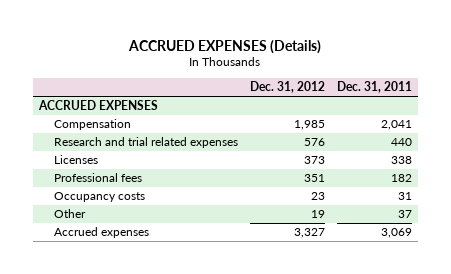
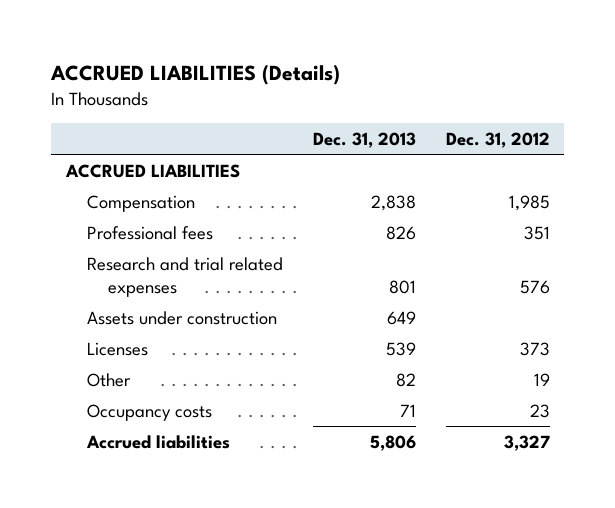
[128,39,322,54] ACCRUED EXPENSES (Details) -> [49,63,340,85] ACCRUED LIABILITIES (Details)
[336,81,412,94] Dec. 31, 2011 -> none
none -> [312,132,416,149] Dec. 31, 2013
[37,100,158,111] ACCRUED EXPENSES -> [64,163,240,178] ACCRUED LIABILITIES
[53,173,142,183] Professional fees -> [87,225,214,240] Professional fees
none -> [87,310,278,325] Assets under construction
[53,192,145,203] Occupancy costs -> [87,403,213,421] Occupancy costs
[53,227,149,239] Accrued expenses -> [86,434,231,449] Accrued liabilities

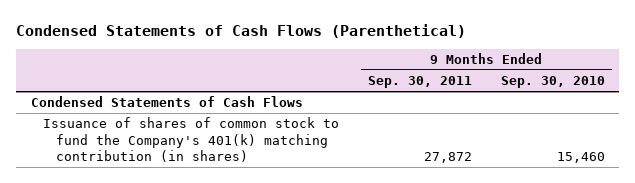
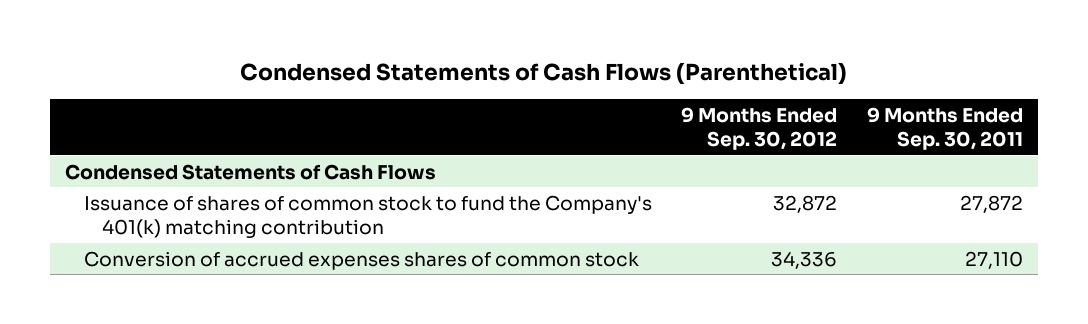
[500,76,605,89] Sep. 30, 2010 -> none
none -> [681,106,838,150] 9 Months Ended Sep. 30, 2012
[43,117,340,163] Issuance of shares of common stock to fund the Company's 401(k) matching contribution (in shares) -> [83,194,652,239] Issuance of shares of common stock to fund the Company's 401(k) matching contribution
none -> [83,250,639,270] Conversion of accrued expenses shares of common stock

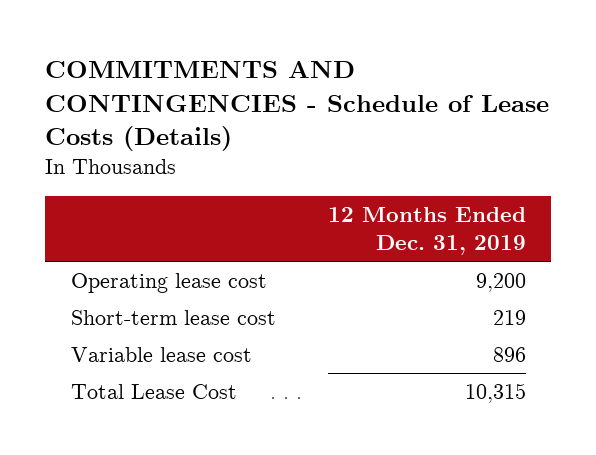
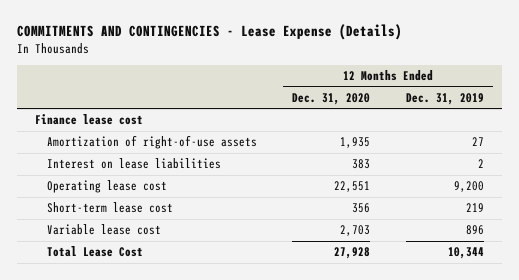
[44,61,549,152] COMMITMENTS AND CONTINGENCIES - Schedule of Lease Costs (Details) -> [16,24,402,41] COMMITMENTS AND CONTINGENCIES - Lease Expense (Details)
none -> [292,93,371,106] Dec. 31, 2020
none -> [34,114,143,126] Finance lease cost
none -> [46,135,257,150] Amortization of right-of-use assets
none -> [46,158,221,170] Interest on lease liabilities
[464,383,526,404] 10,315 -> [448,247,485,260] 10,344

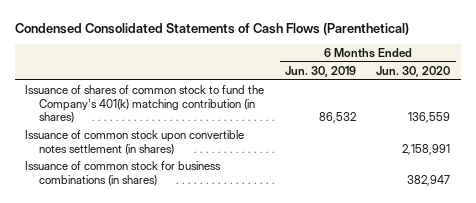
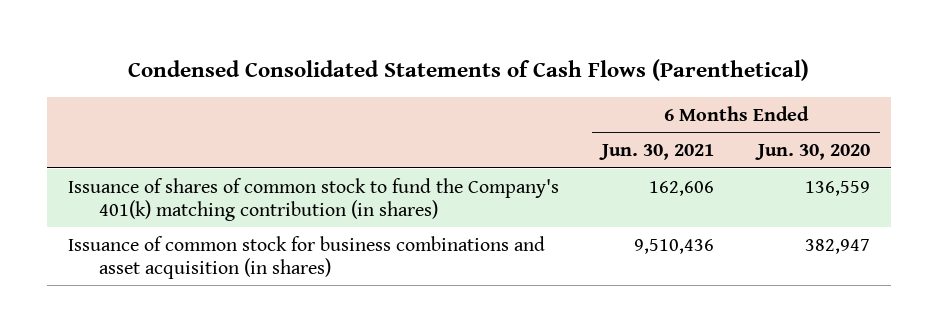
[284,65,356,77] Jun. 30, 2019 -> none
none -> [599,144,715,161] Jun. 30, 2021
[25,130,245,155] Issuance of common stock upon convertible notes settlement (in shares) -> none
[25,161,222,186] Issuance of common stock for business combinations (in shares) -> [68,235,546,279] Issuance of common stock for business combinations and asset acquisition (in shares)

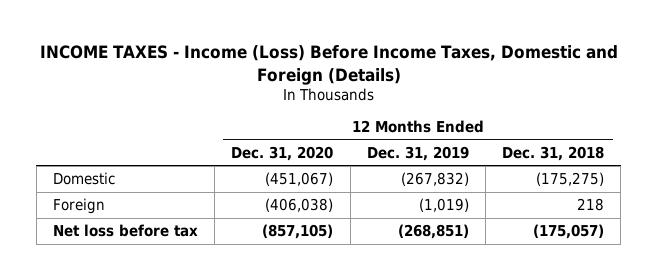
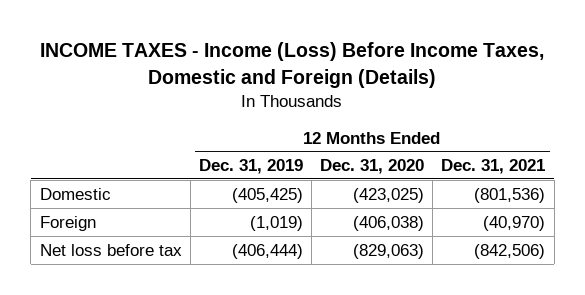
[502,145,605,161] Dec. 31, 2018 -> none
none -> [441,159,546,175] Dec. 31, 2021
[265,171,334,186] (451,067) -> [353,187,425,203] (423,025)
[400,171,469,186] (267,832) -> [231,187,303,203] (405,425)
[262,223,334,239] (857,105) -> [353,243,425,259] (829,063)
[397,223,469,239] (268,851) -> [231,243,303,259] (406,444)

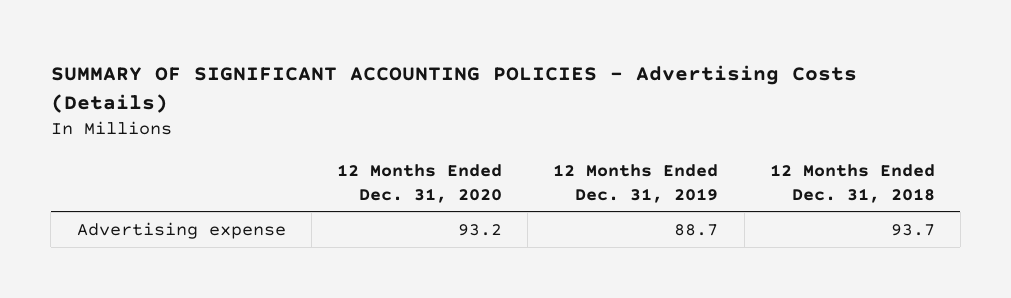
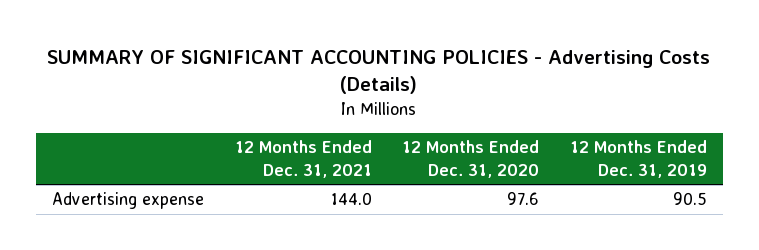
[769,163,935,203] 12 Months Ended Dec. 31, 2018 -> none
none -> [234,140,372,178] 12 Months Ended Dec. 31, 2021
[457,223,502,236] 93.2 -> [507,192,540,206] 97.6
[674,223,719,236] 88.7 -> [673,192,708,206] 90.5

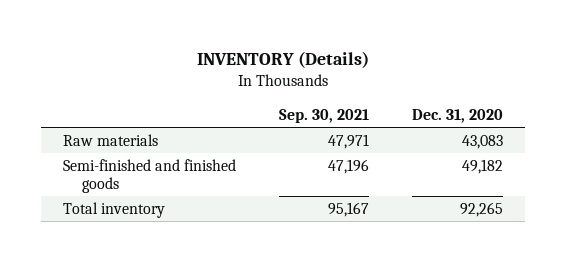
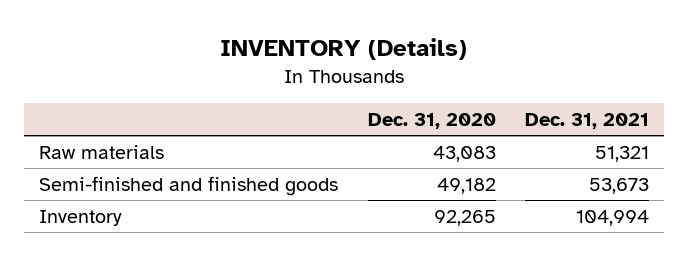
[278,108,369,123] Sep. 30, 2021 -> none
none -> [525,112,650,129] Dec. 31, 2021
[62,201,165,218] Total inventory -> [39,209,123,226] Inventory

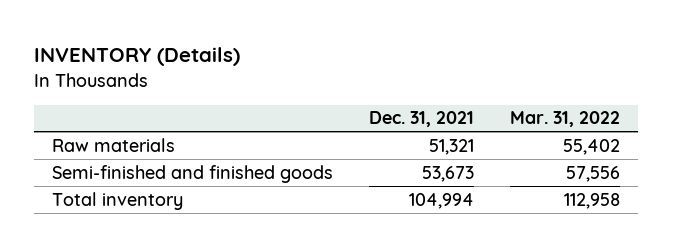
[367,112,496,129] Dec. 31, 2020 -> none
none -> [510,111,621,128] Mar. 31, 2022
[39,209,123,226] Inventory -> [52,191,184,210] Total inventory

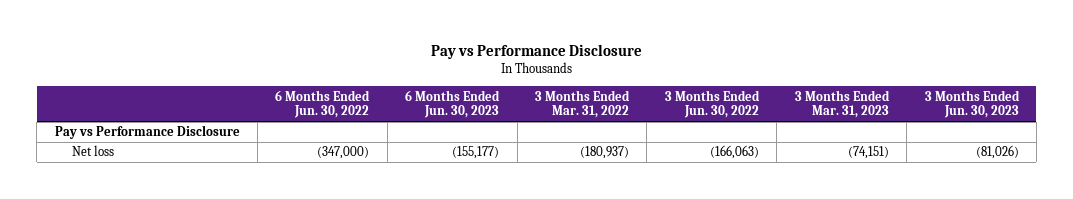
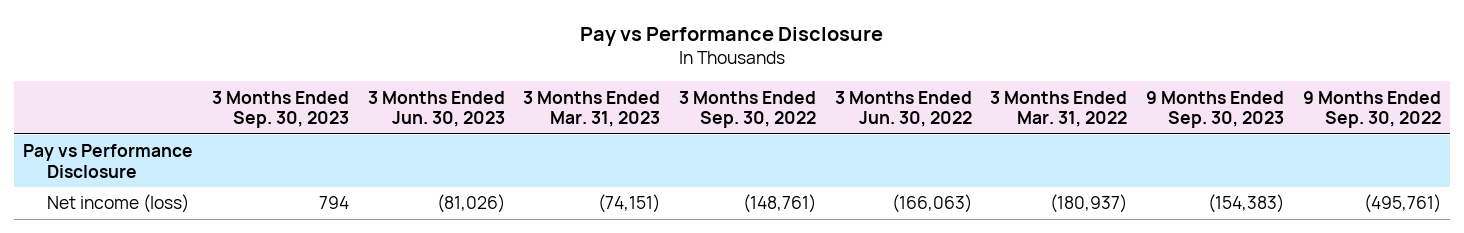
[275,89,371,119] 6 Months Ended Jun. 30, 2022 -> none
[405,89,501,119] 6 Months Ended Jun. 30, 2023 -> none
none -> [211,90,349,129] 3 Months Ended Sep. 30, 2023
none -> [679,90,817,129] 3 Months Ended Sep. 30, 2022
none -> [1146,90,1285,129] 9 Months Ended Sep. 30, 2023
none -> [1302,90,1441,129] 9 Months Ended Sep. 30, 2022
[71,145,114,157] Net loss -> [47,194,190,214] Net income (loss)

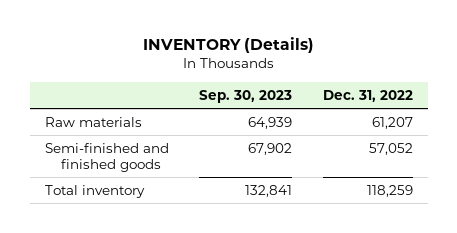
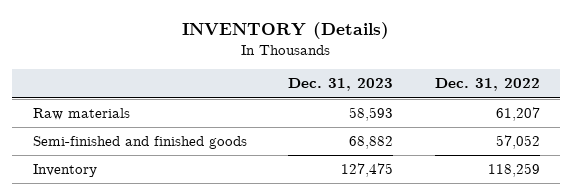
[199,89,293,103] Sep. 30, 2023 -> none
none -> [288,78,394,92] Dec. 31, 2023
[44,184,145,198] Total inventory -> [32,164,97,178] Inventory

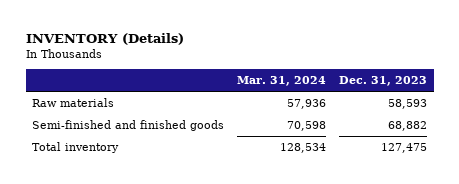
[434,78,540,92] Dec. 31, 2022 -> none
none -> [237,76,327,87] Mar. 31, 2024
[32,164,97,178] Inventory -> [32,142,120,154] Total inventory

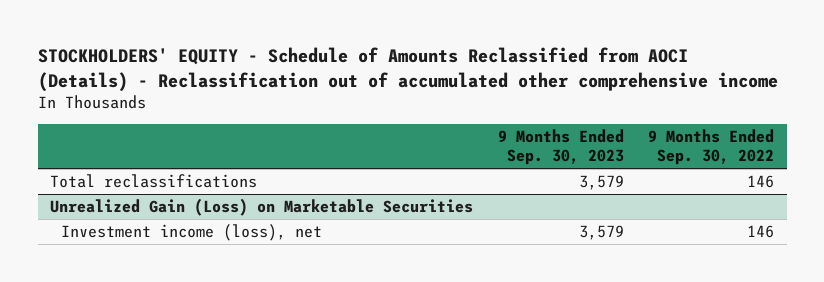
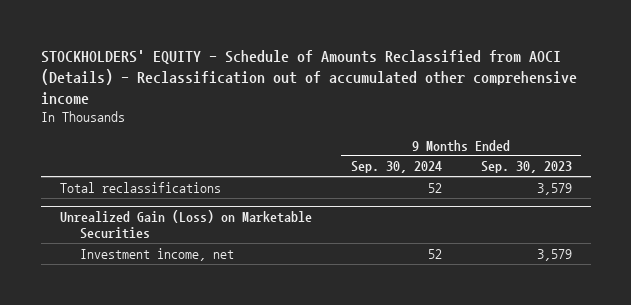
[648,128,775,166] 9 Months Ended Sep. 30, 2022 -> none
none -> [350,161,442,174] Sep. 30, 2024
[61,224,323,242] Investment income (loss), net -> [80,247,235,261] Investment income, net

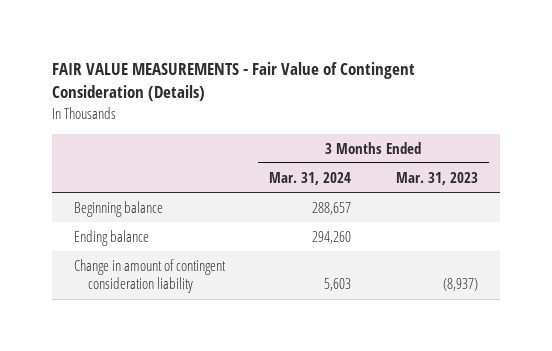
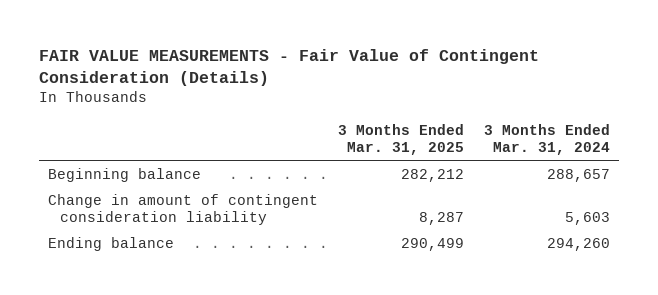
[395,172,478,186] Mar. 31, 2023 -> none
none -> [337,123,464,155] 3 Months Ended Mar. 31, 2025
[73,230,149,247] Ending balance -> [48,236,175,251] Ending balance

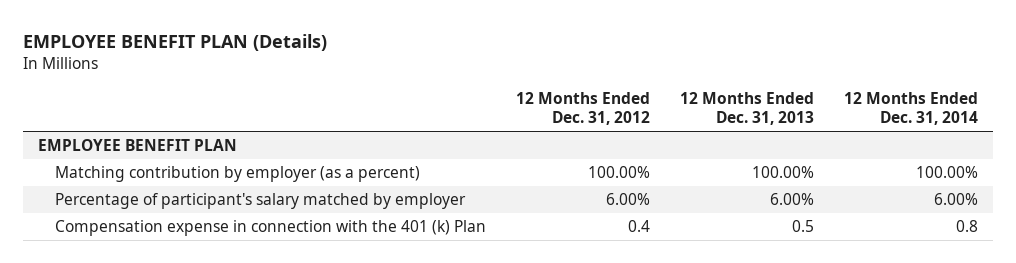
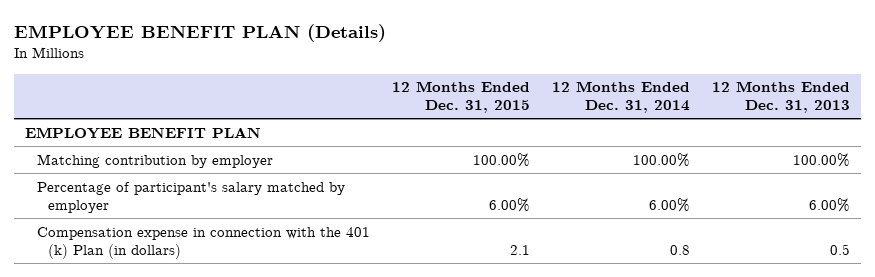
[515,91,650,126] 12 Months Ended Dec. 31, 2012 -> none
none -> [391,81,530,114] 12 Months Ended Dec. 31, 2015
[54,165,420,182] Matching contribution by employer (as a percent) -> [36,153,273,168] Matching contribution by employer
[54,219,486,236] Compensation expense in connection with the 401 (k) Plan -> [36,226,370,259] Compensation expense in connection with the 401 (k) Plan (in dollars)

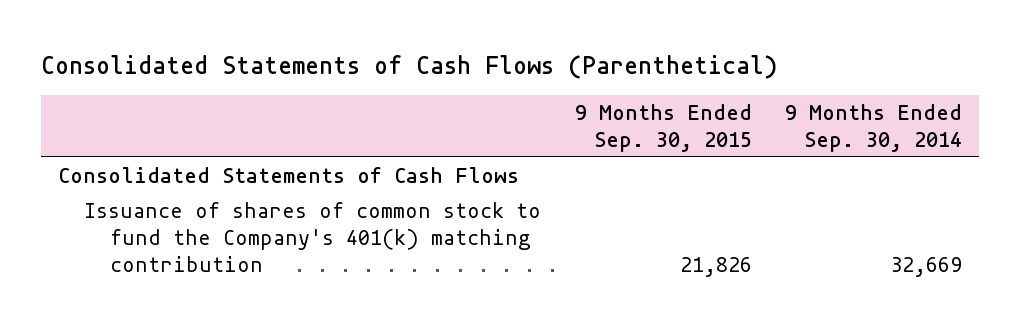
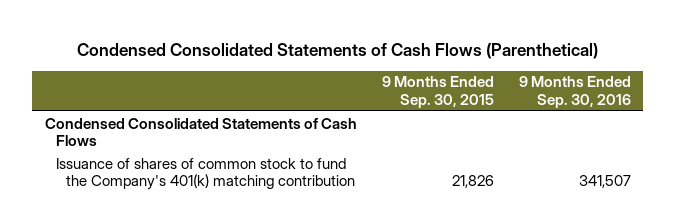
[40,54,777,79] Consolidated Statements of Cash Flows (Parenthetical) -> [76,42,598,59] Condensed Consolidated Statements of Cash Flows (Parenthetical)
[785,103,963,152] 9 Months Ended Sep. 30, 2014 -> none
none -> [518,76,631,108] 9 Months Ended Sep. 30, 2016
[57,166,519,183] Consolidated Statements of Cash Flows -> [44,117,357,147] Condensed Consolidated Statements of Cash Flows

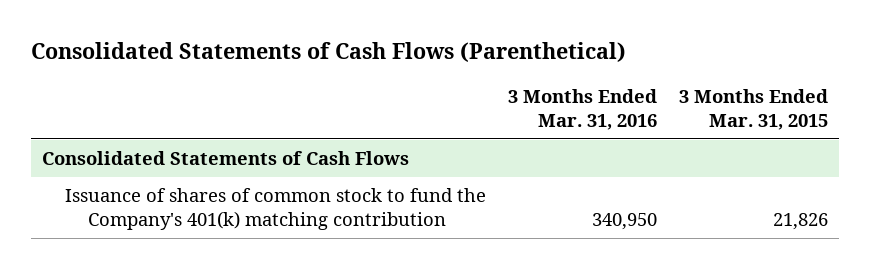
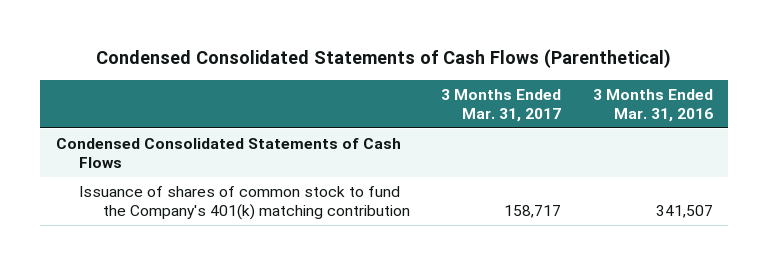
[30,42,626,63] Consolidated Statements of Cash Flows (Parenthetical) -> [96,49,672,69] Condensed Consolidated Statements of Cash Flows (Parenthetical)
[678,89,828,130] 3 Months Ended Mar. 31, 2015 -> none
none -> [441,88,562,122] 3 Months Ended Mar. 31, 2017
[41,151,409,166] Consolidated Statements of Cash Flows -> [55,138,401,168] Condensed Consolidated Statements of Cash Flows
[591,212,657,230] 340,950 -> [655,204,713,218] 341,507

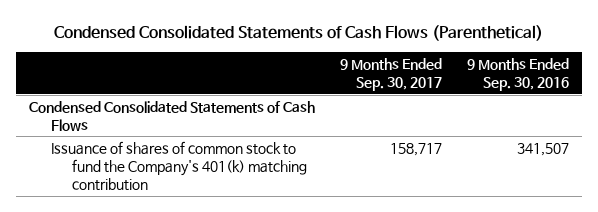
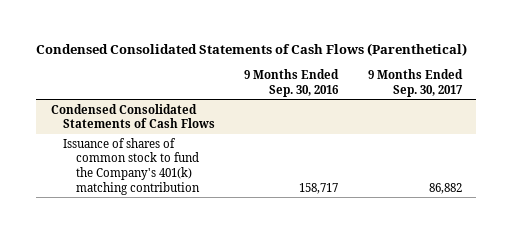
[390,142,443,156] 158,717 -> [428,182,462,194] 86,882
[517,142,570,156] 341,507 -> [299,182,339,194] 158,717

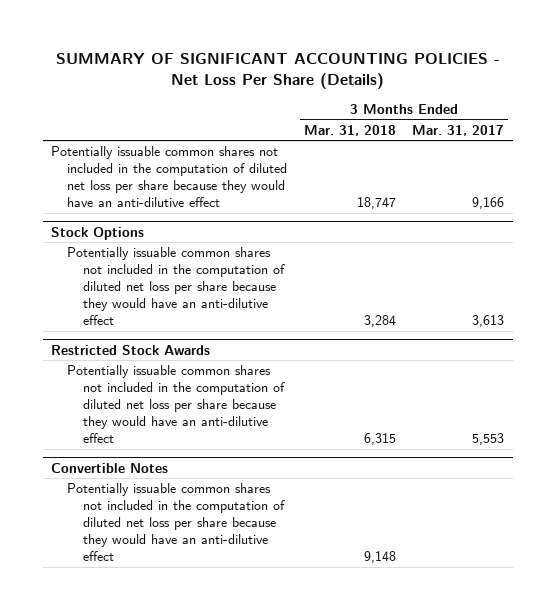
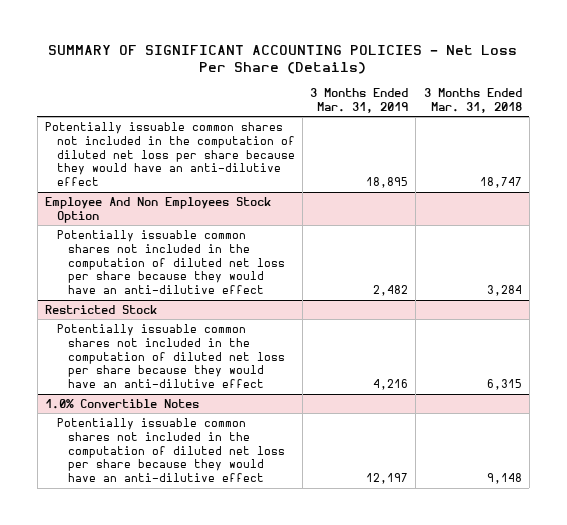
[412,124,505,136] Mar. 31, 2017 -> none
none -> [310,87,409,113] 3 Months Ended Mar. 31, 2019
[51,226,145,240] Stock Options -> [45,196,272,223] Employee And Non Employees Stock Option
[51,344,211,355] Restricted Stock Awards -> [45,304,158,314] Restricted Stock
[51,462,169,473] Convertible Notes -> [45,398,200,409] 1.0% Convertible Notes

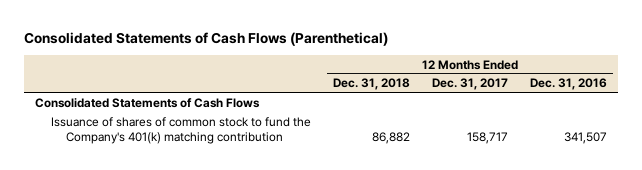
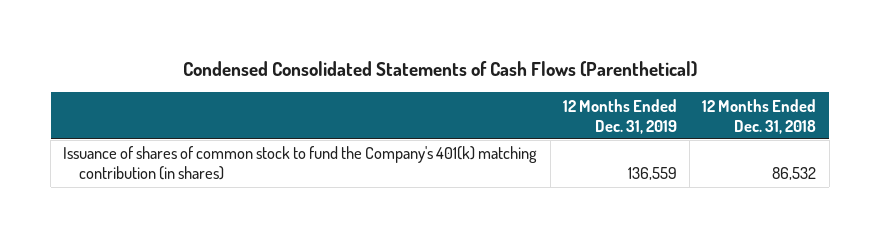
[23,31,388,46] Consolidated Statements of Cash Flows (Parenthetical) -> [182,60,697,77] Condensed Consolidated Statements of Cash Flows (Parenthetical)
[432,78,509,91] Dec. 31, 2017 -> none
[530,78,608,91] Dec. 31, 2016 -> none
none -> [562,98,677,134] 12 Months Ended Dec. 31, 2019
[35,97,261,108] Consolidated Statements of Cash Flows -> none
[50,116,311,144] Issuance of shares of common stock to fund the Company's 401(k) matching contribution -> [63,146,538,181] Issuance of shares of common stock to fund the Company's 401(k) matching contribution (in shares)
[371,131,410,144] 86,882 -> [772,167,817,181] 86,532

